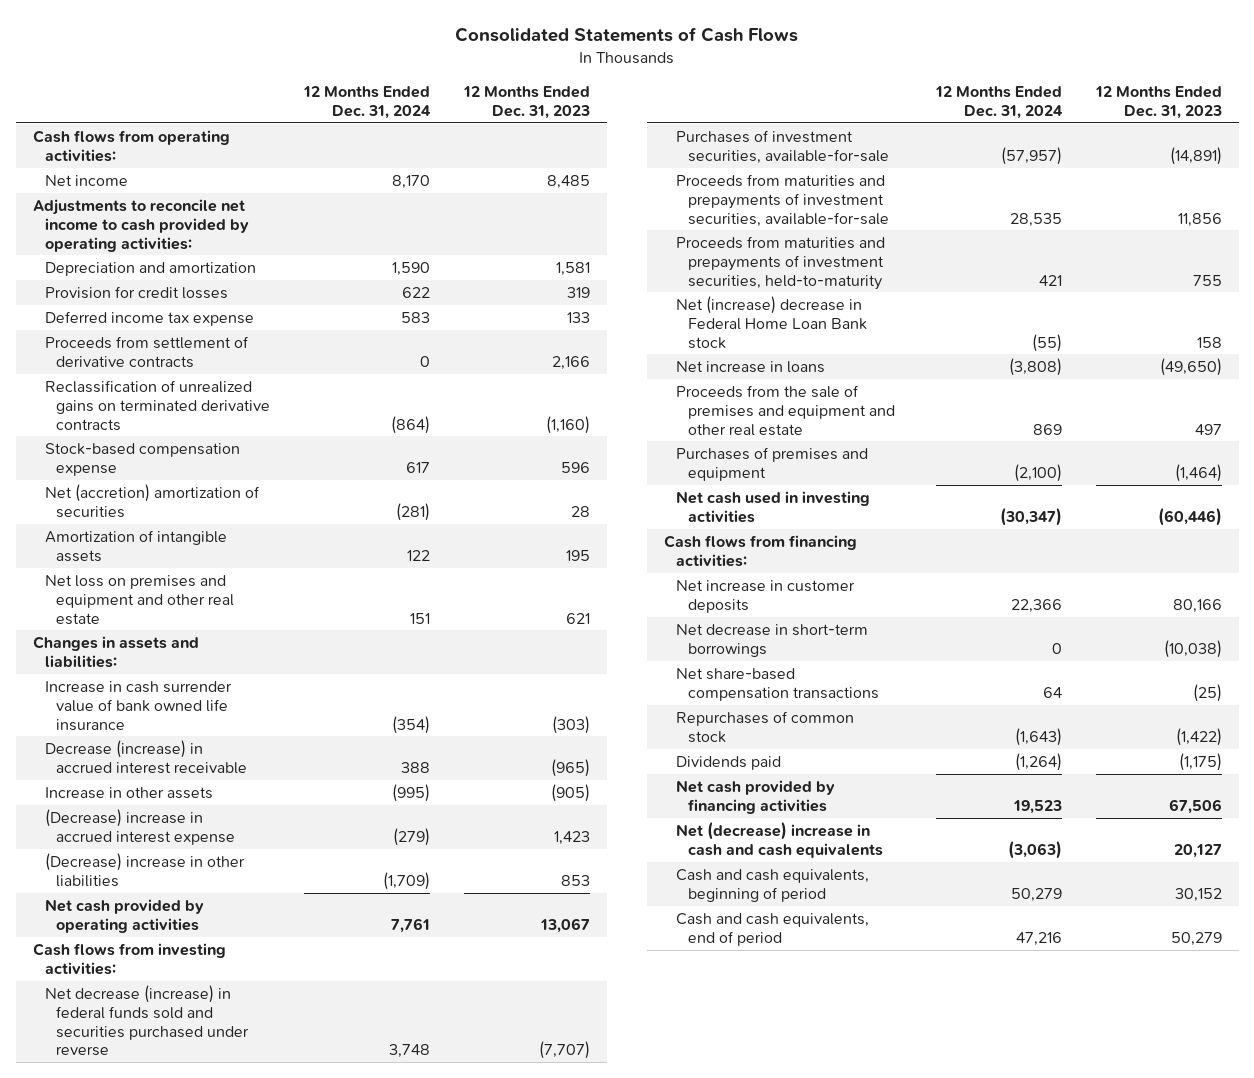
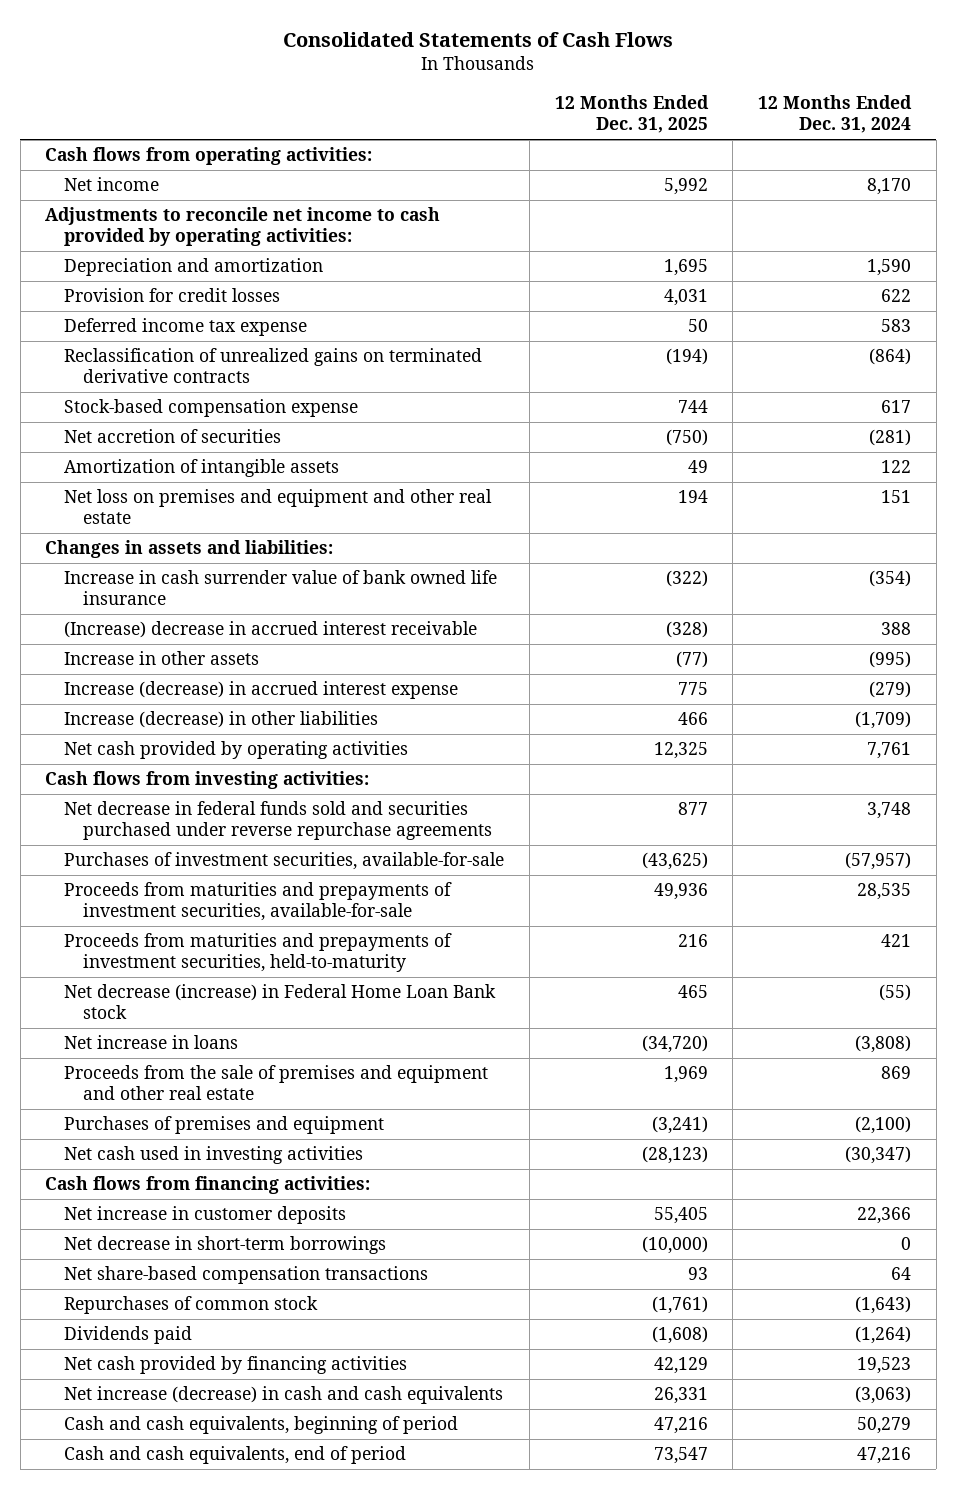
[463,85,591,119] 12 Months Ended Dec. 31, 2023 -> none
none -> [554,95,709,134] 12 Months Ended Dec. 31, 2025
[44,335,249,368] Proceeds from settlement of derivative contracts -> none
[44,483,260,518] Net (accretion) amortization of securities -> [64,429,282,444] Net accretion of securities
[44,739,248,774] Decrease (increase) in accrued interest receivable -> [64,621,478,639] (Increase) decrease in accrued interest receivable
[44,808,236,845] (Decrease) increase in accrued interest expense -> [64,681,459,700] Increase (decrease) in accrued interest expense
[44,852,245,887] (Decrease) increase in other liabilities -> [64,711,379,729] Increase (decrease) in other liabilities
[44,984,250,1057] Net decrease (increase) in federal funds sold and securities purchased under reverse -> [64,801,493,841] Net decrease in federal funds sold and securities purchased under reverse repurchase agreements
[675,295,867,349] Net (increase) decrease in Federal Home Loan Bank stock -> [64,984,497,1020] Net decrease (increase) in Federal Home Loan Bank stock
[675,821,883,858] Net (decrease) increase in cash and cash equivalents -> [64,1386,504,1405] Net increase (decrease) in cash and cash equivalents

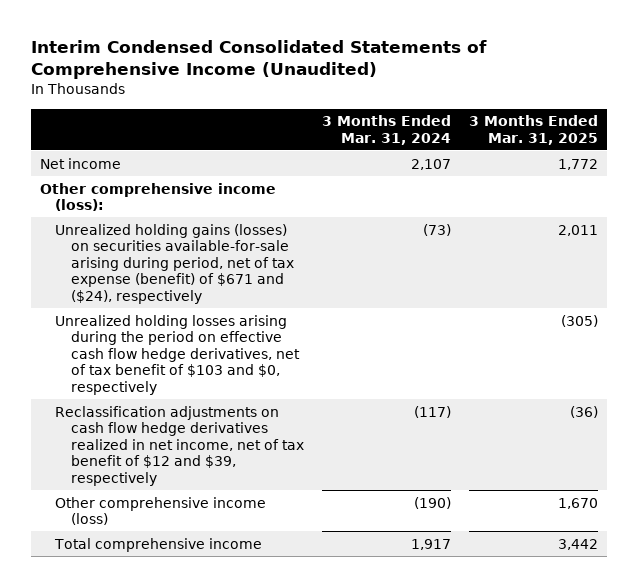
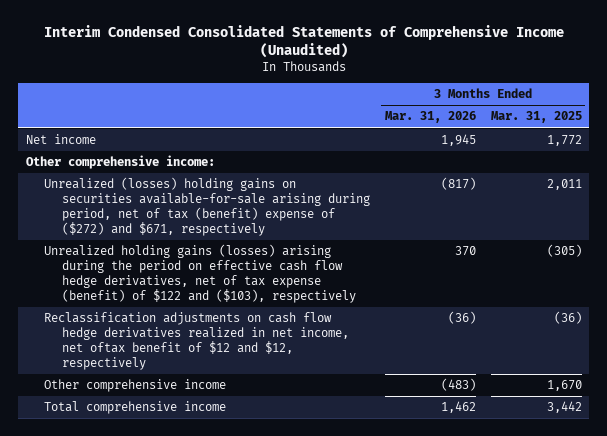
[321,115,451,145] 3 Months Ended Mar. 31, 2024 -> none
none -> [384,111,476,124] Mar. 31, 2026
[39,182,276,212] Other comprehensive income (loss): -> [25,155,215,170] Other comprehensive income:
[55,223,294,304] Unrealized holding gains (losses) on securities available-for-sale arising during period, net of tax expense (benefit) of $671 and ($24), respectively -> [43,177,370,236] Unrealized (losses) holding gains on securities available-for-sale arising during period, net of tax (benefit) expense of ($272) and $671, respectively
[55,314,300,395] Unrealized holding losses arising during the period on effective cash flow hedge derivatives, net of tax benefit of $103 and $0, respectively -> [43,244,356,303] Unrealized holding gains (losses) arising during the period on effective cash flow hedge derivatives, net of tax expense (benefit) of $122 and ($103), respectively
[55,405,304,486] Reclassification adjustments on cash flow hedge derivatives realized in net income, net of tax benefit of $12 and $39, respectively -> [43,312,349,370] Reclassification adjustments on cash flow hedge derivatives realized in net income, net oftax benefit of $12 and $12, respectively
[55,496,267,526] Other comprehensive income (loss) -> [43,379,226,393] Other comprehensive income

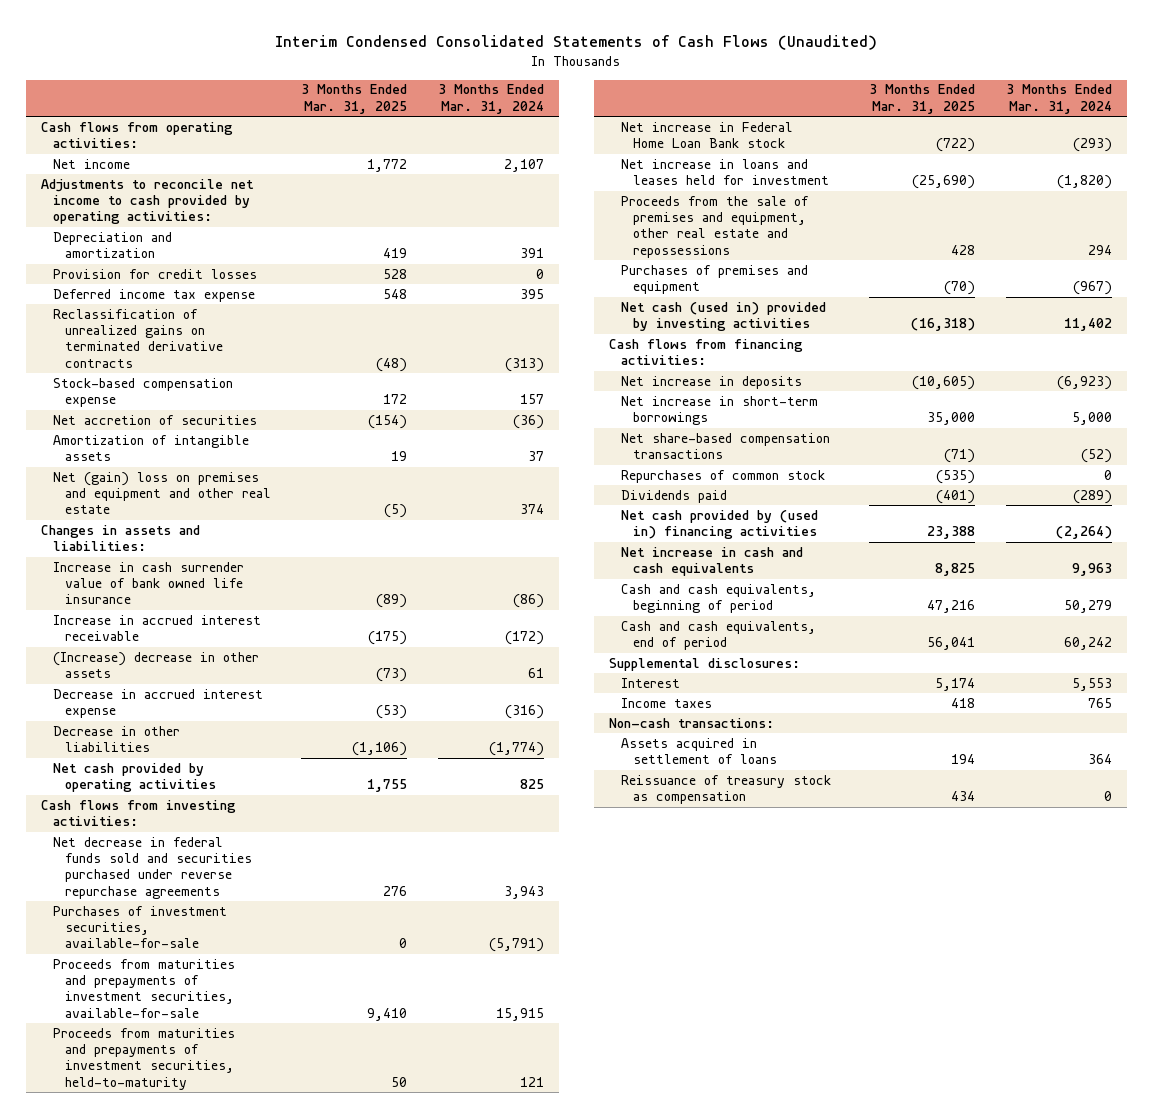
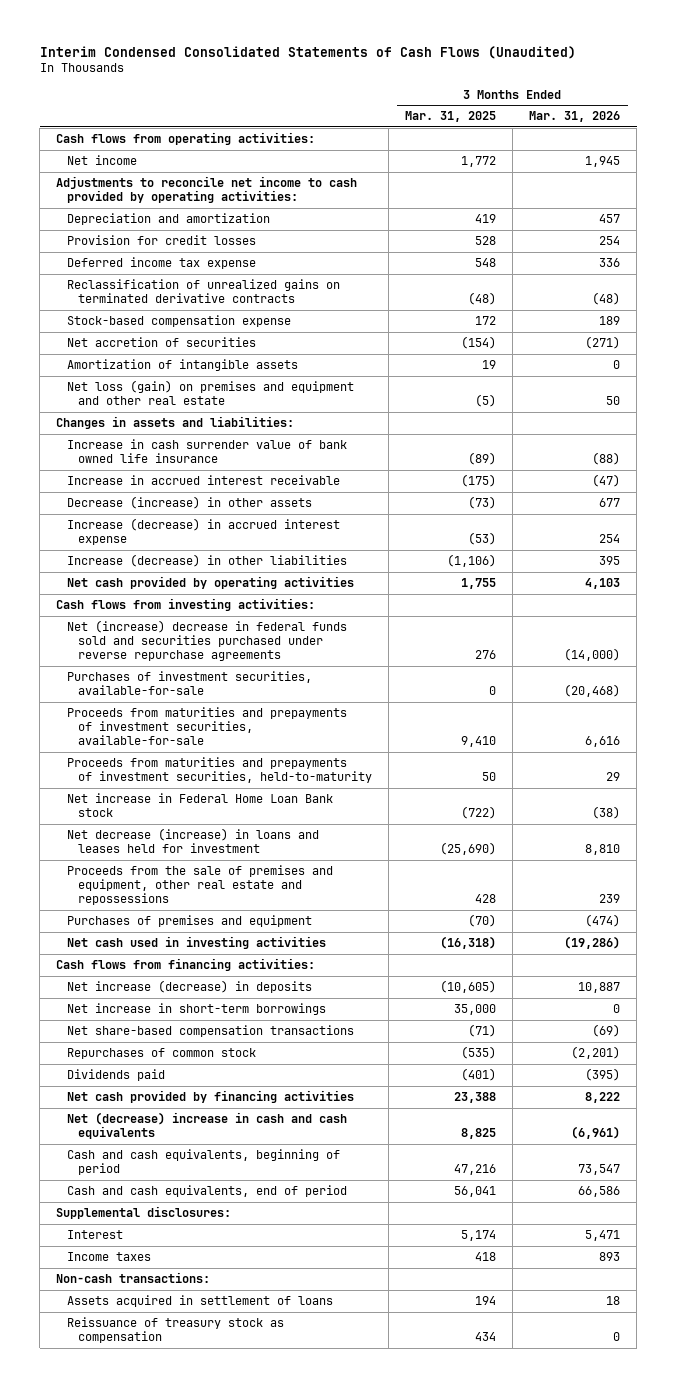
[438,84,545,114] 3 Months Ended Mar. 31, 2024 -> none
none -> [529,111,621,123] Mar. 31, 2026
[53,471,271,515] Net (gain) loss on premises and equipment and other real estate -> [66,379,354,405] Net loss (gain) on premises and equipment and other real estate
[53,651,260,679] (Increase) decrease in other assets -> [66,495,312,509] Decrease (increase) in other assets
[53,688,264,719] Decrease in accrued interest expense -> [66,517,340,545] Increase (decrease) in accrued interest expense
[53,725,181,753] Decrease in other liabilities -> [66,553,347,567] Increase (decrease) in other liabilities
[53,836,252,899] Net decrease in federal funds sold and securities purchased under reverse repurchase agreements -> [66,619,347,661] Net (increase) decrease in federal funds sold and securities purchased under reverse repurchase agreements
[620,158,829,186] Net increase in loans and leases held for investment -> [66,827,319,853] Net decrease (increase) in loans and leases held for investment
[620,301,826,332] Net cash (used in) provided by investing activities -> [66,935,326,949] Net cash used in investing activities
[620,375,802,389] Net increase in deposits -> [66,979,312,993] Net increase (decrease) in deposits
[620,509,818,540] Net cash provided by (used in) financing activities -> [66,1089,354,1103] Net cash provided by financing activities
[620,546,803,577] Net increase in cash and cash equivalents -> [66,1111,347,1139] Net (decrease) increase in cash and cash equivalents

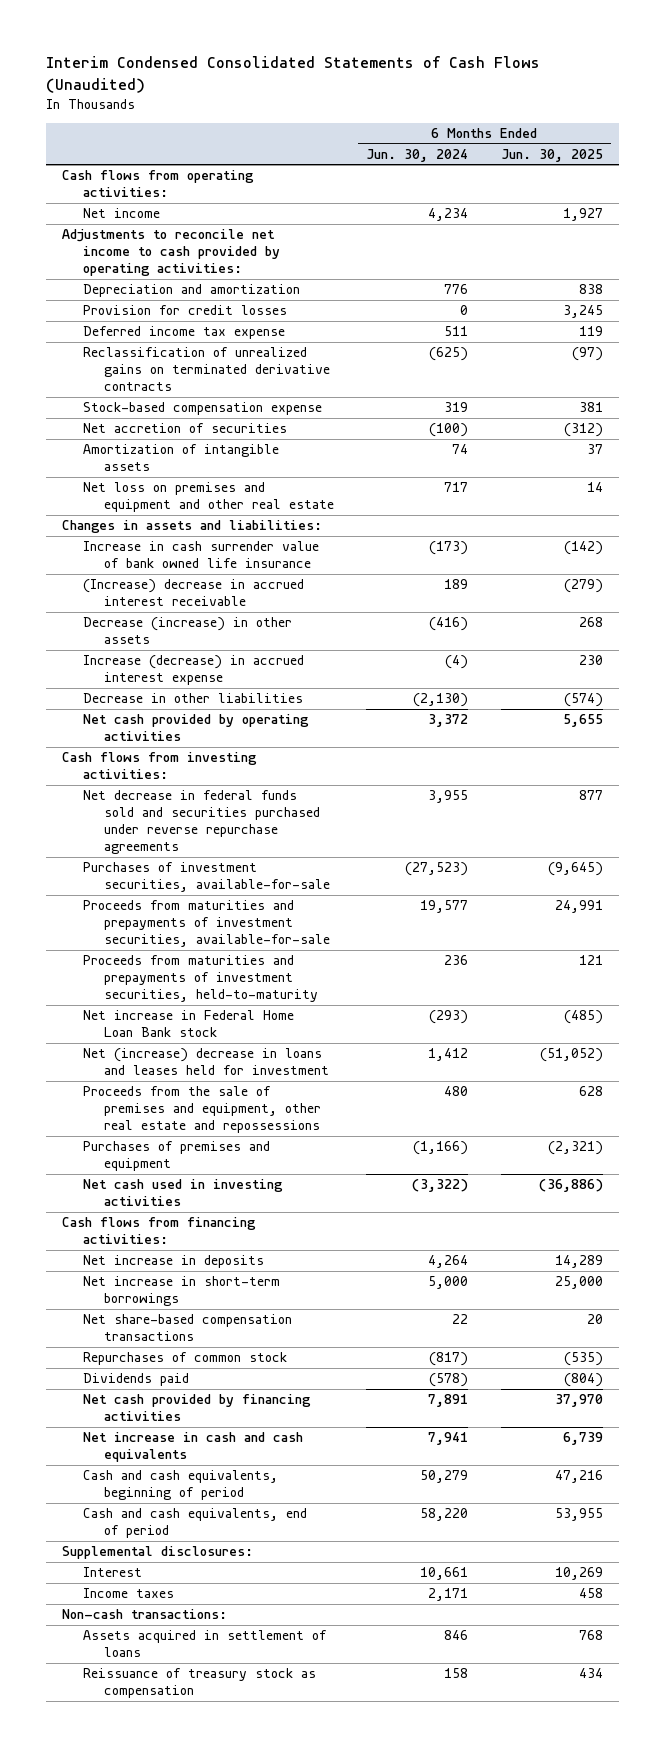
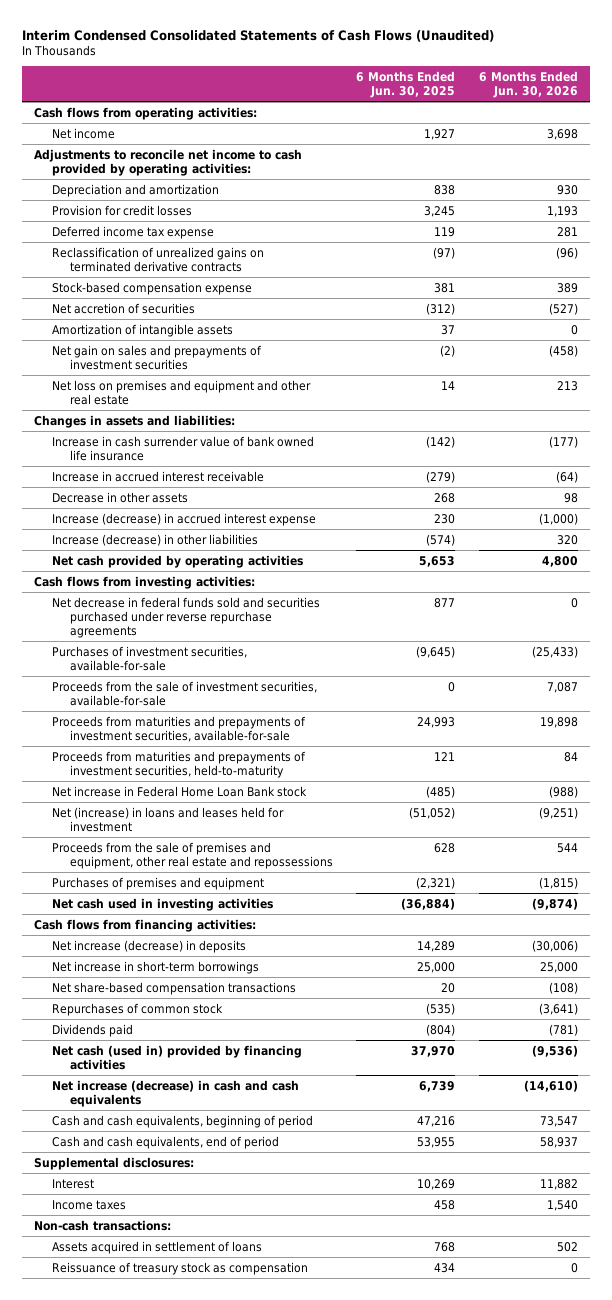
[366,148,469,162] Jun. 30, 2024 -> none
none -> [479,70,579,98] 6 Months Ended Jun. 30, 2026
none -> [51,344,262,370] Net gain on sales and prepayments of investment securities
[83,579,305,607] (Increase) decrease in accrued interest receivable -> [51,470,264,482] Increase in accrued interest receivable
[83,617,293,645] Decrease (increase) in other assets -> [51,491,188,503] Decrease in other assets
[83,693,304,704] Decrease in other liabilities -> [51,533,258,546] Increase (decrease) in other liabilities
[562,714,603,728] 5,655 -> [419,555,456,567] 5,653
none -> [51,680,317,706] Proceeds from the sale of investment securities, available-for-sale
[554,900,603,914] 24,991 -> [417,716,456,728] 24,993
[83,1048,330,1076] Net (increase) decrease in loans and leases held for investment -> [51,806,284,832] Net (increase) in loans and leases held for investment
[538,1179,603,1193] (36,886) -> [401,897,456,910] (36,884)
[83,1255,265,1269] Net increase in deposits -> [51,939,246,953] Net increase (decrease) in deposits
[83,1394,312,1422] Net cash provided by financing activities -> [51,1044,302,1070] Net cash (used in) provided by financing activities
[83,1432,304,1463] Net increase in cash and cash equivalents -> [51,1079,299,1107] Net increase (decrease) in cash and cash equivalents

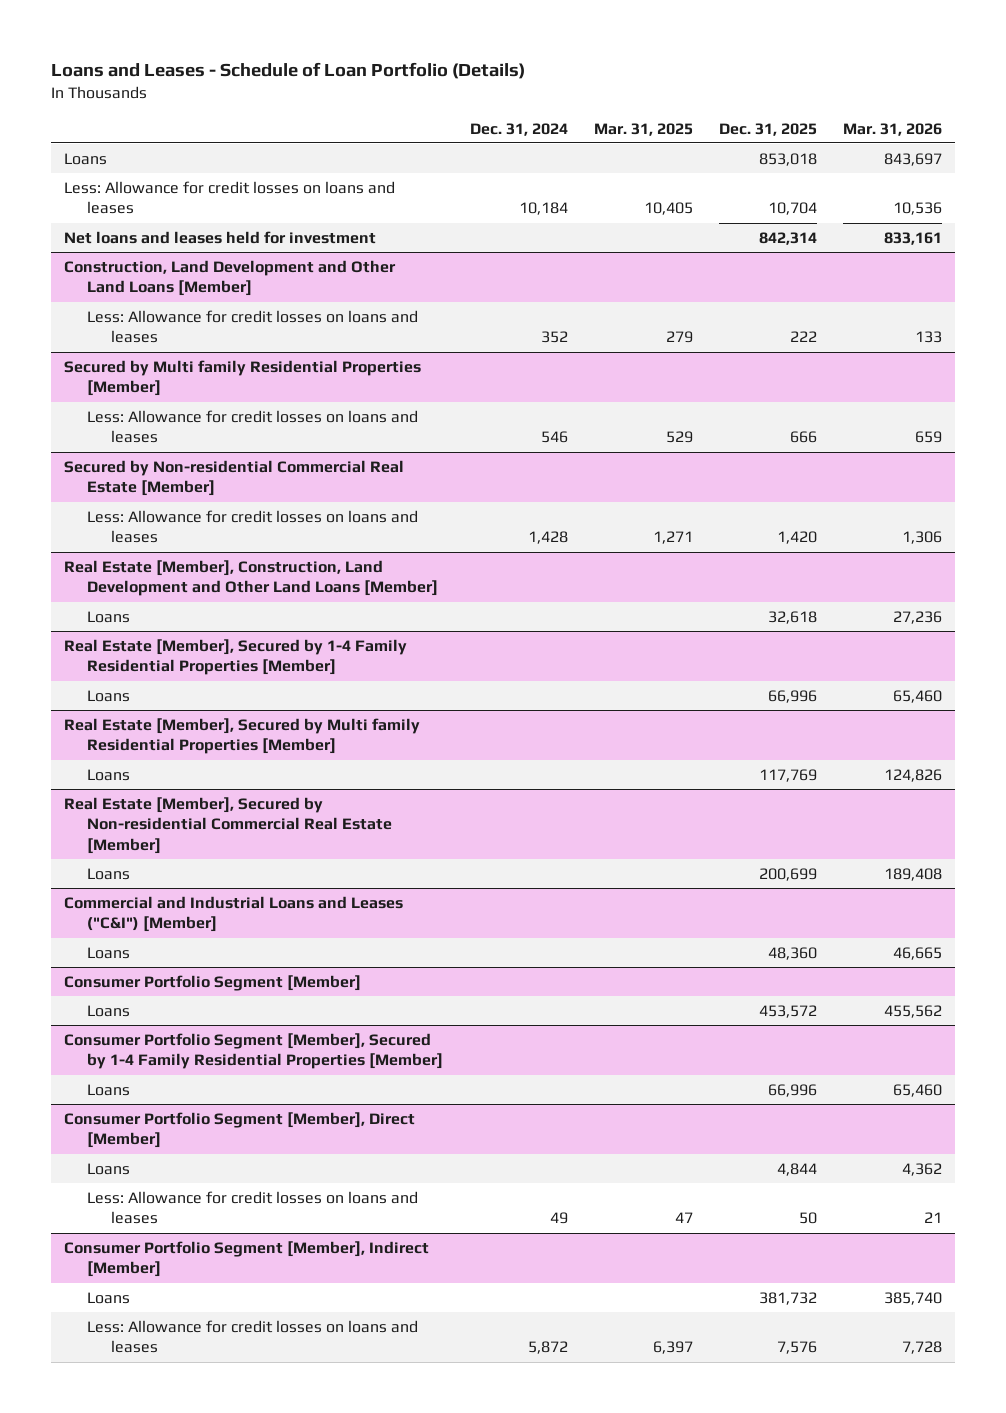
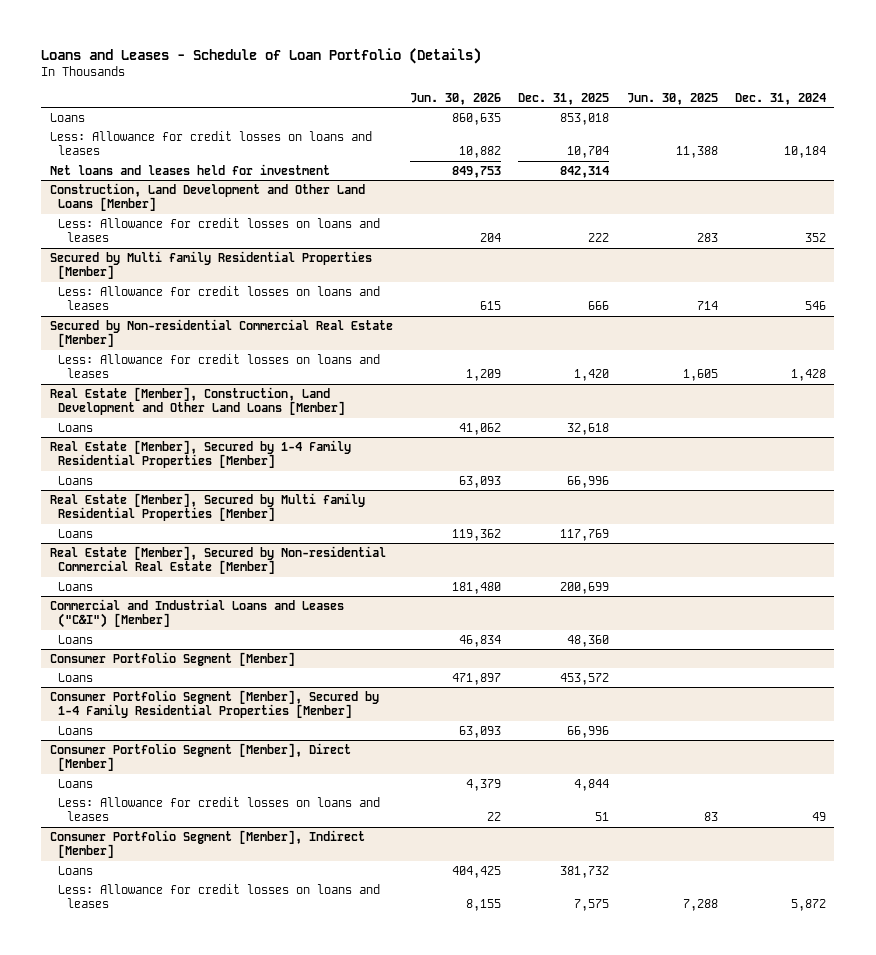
[593,122,693,136] Mar. 31, 2025 -> none
[843,122,943,136] Mar. 31, 2026 -> none
none -> [410,92,502,105] Jun. 30, 2026
none -> [626,92,718,105] Jun. 30, 2025
[798,1212,817,1225] 50 -> [595,812,610,822] 51
[776,1341,817,1355] 7,576 -> [574,899,610,912] 7,575

